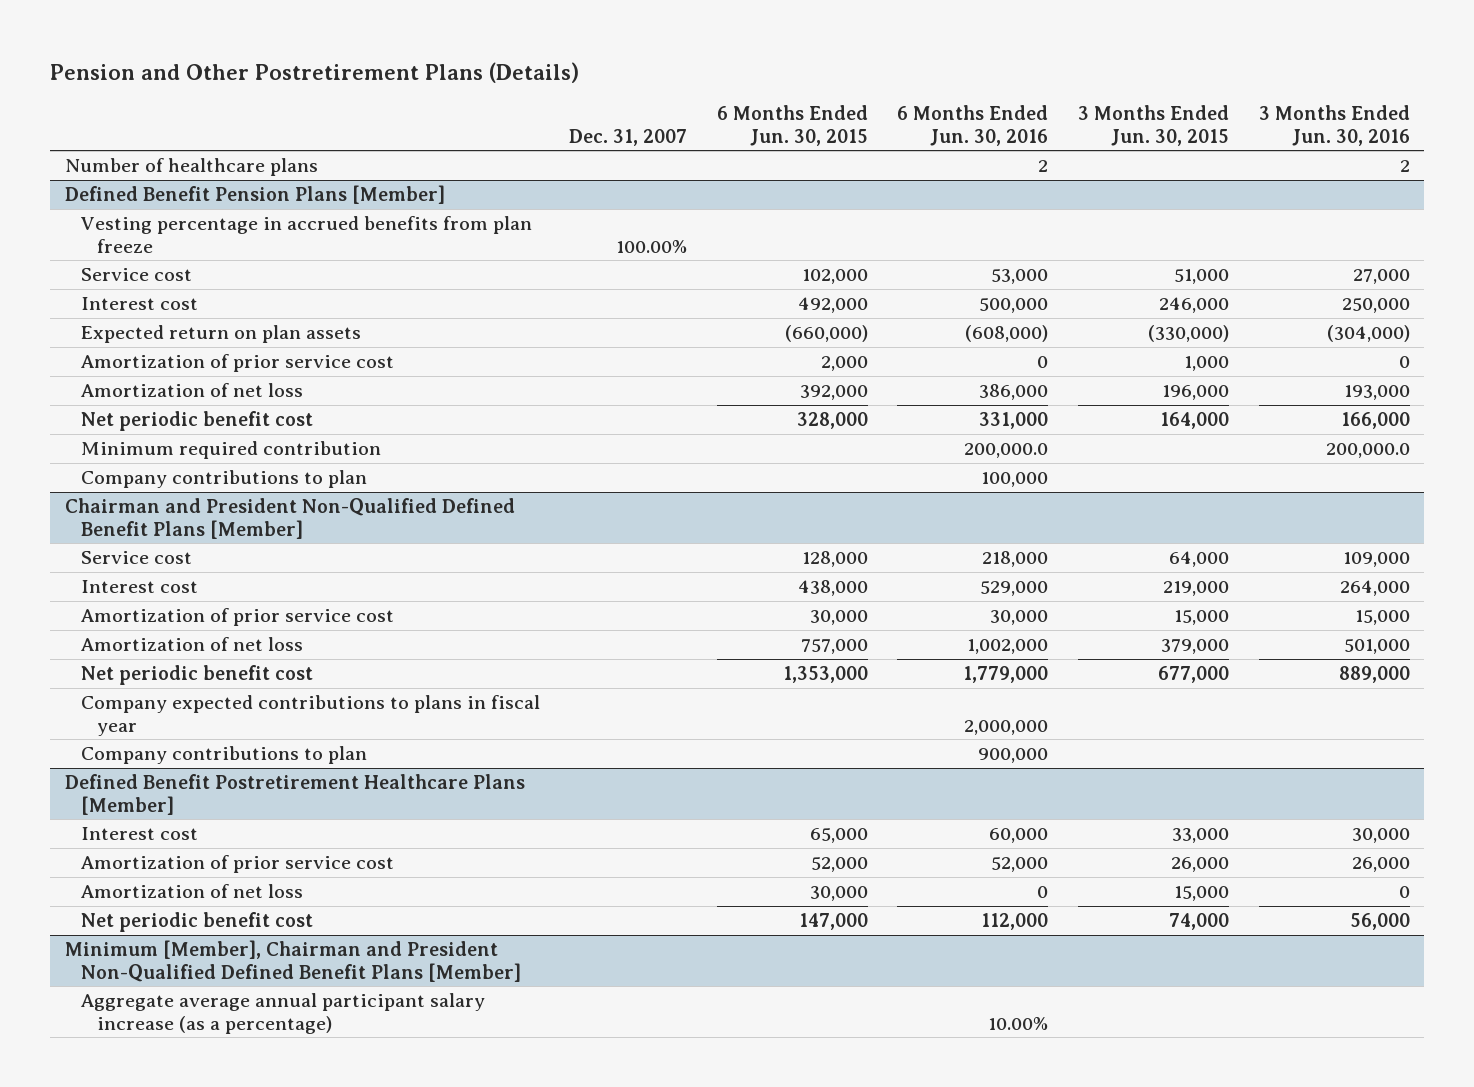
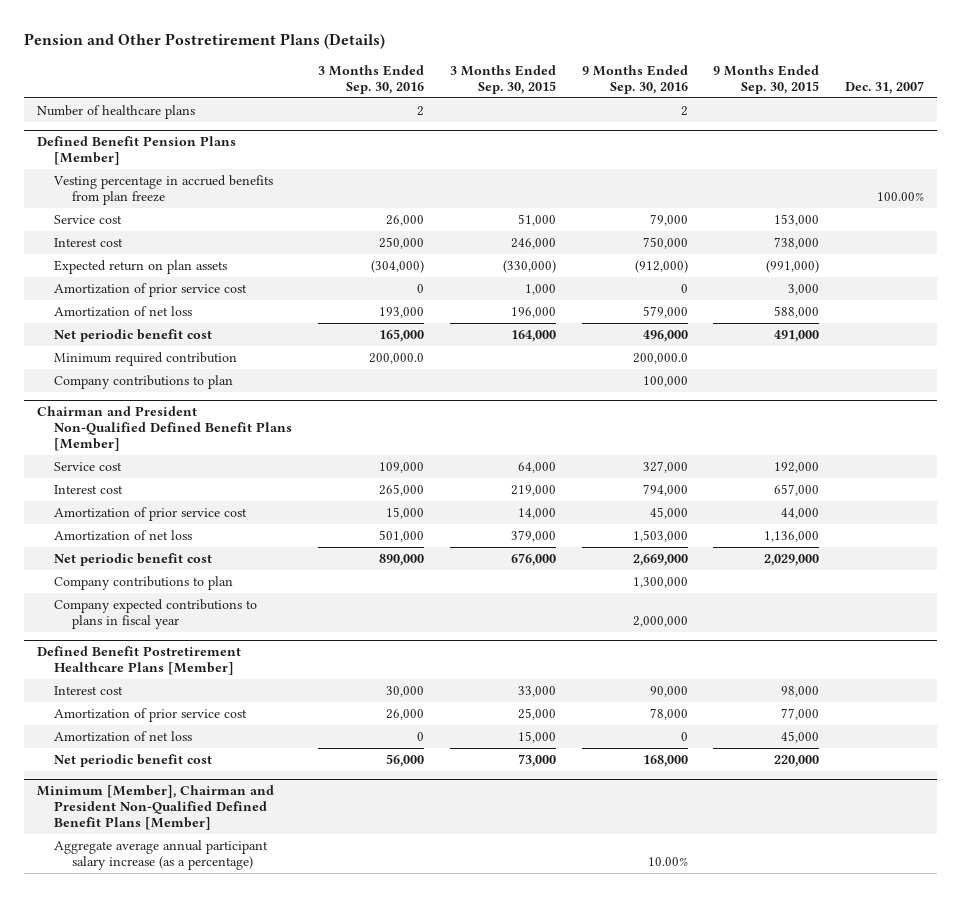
[716,105,868,146] 6 Months Ended Jun. 30, 2015 -> none
[897,105,1049,146] 6 Months Ended Jun. 30, 2016 -> none
[1078,105,1230,146] 3 Months Ended Jun. 30, 2015 -> none
[1258,105,1410,146] 3 Months Ended Jun. 30, 2016 -> none
none -> [318,64,425,94] 3 Months Ended Sep. 30, 2016
none -> [449,64,556,94] 3 Months Ended Sep. 30, 2015
none -> [581,64,688,94] 9 Months Ended Sep. 30, 2016
none -> [713,64,820,94] 9 Months Ended Sep. 30, 2015
[80,694,540,736] Company expected contributions to plans in fiscal year -> [54,598,258,629] Company expected contributions to plans in fiscal year

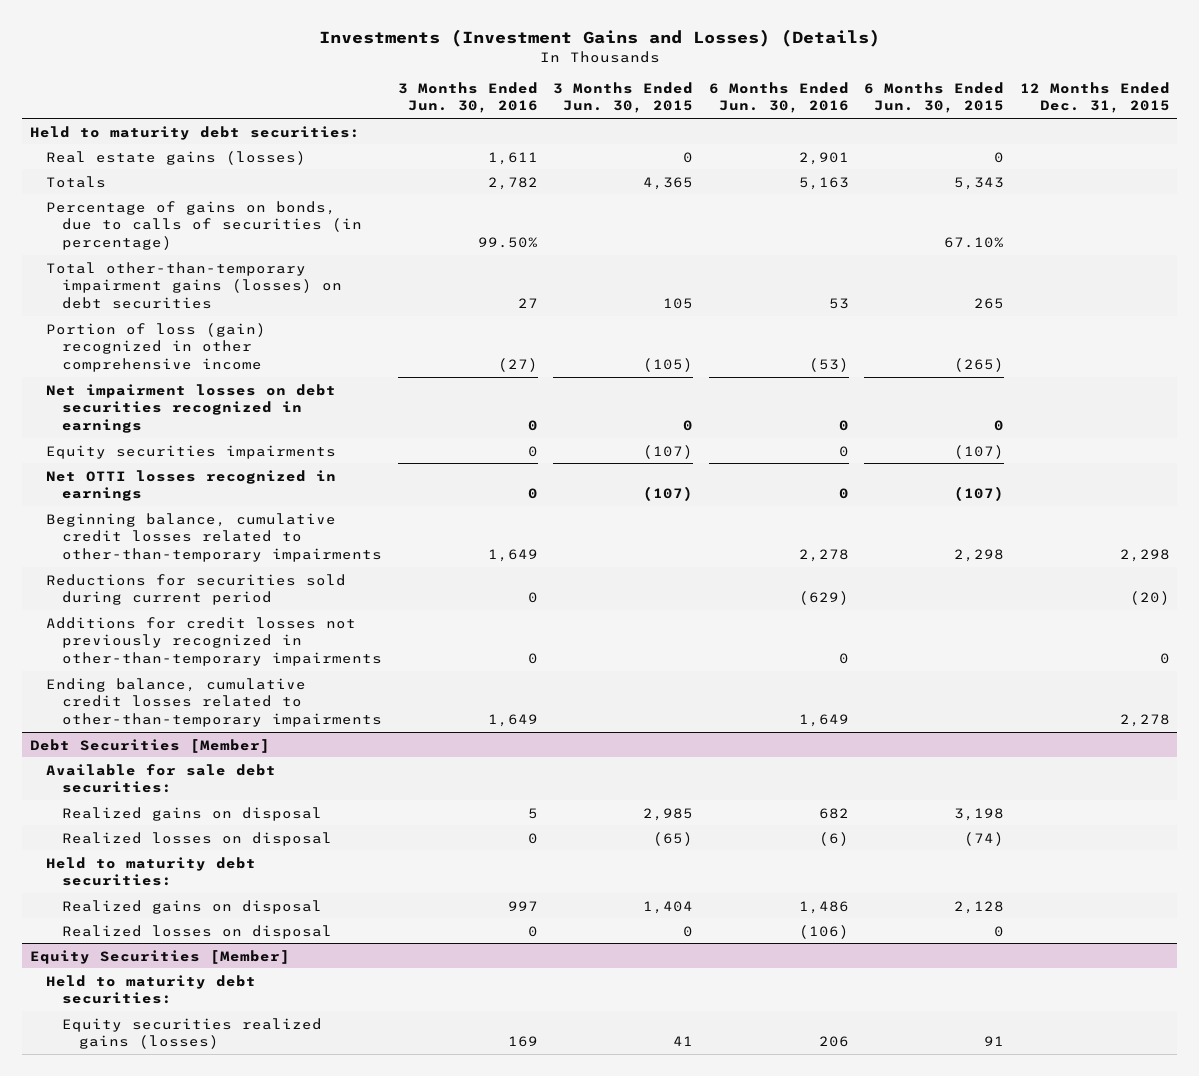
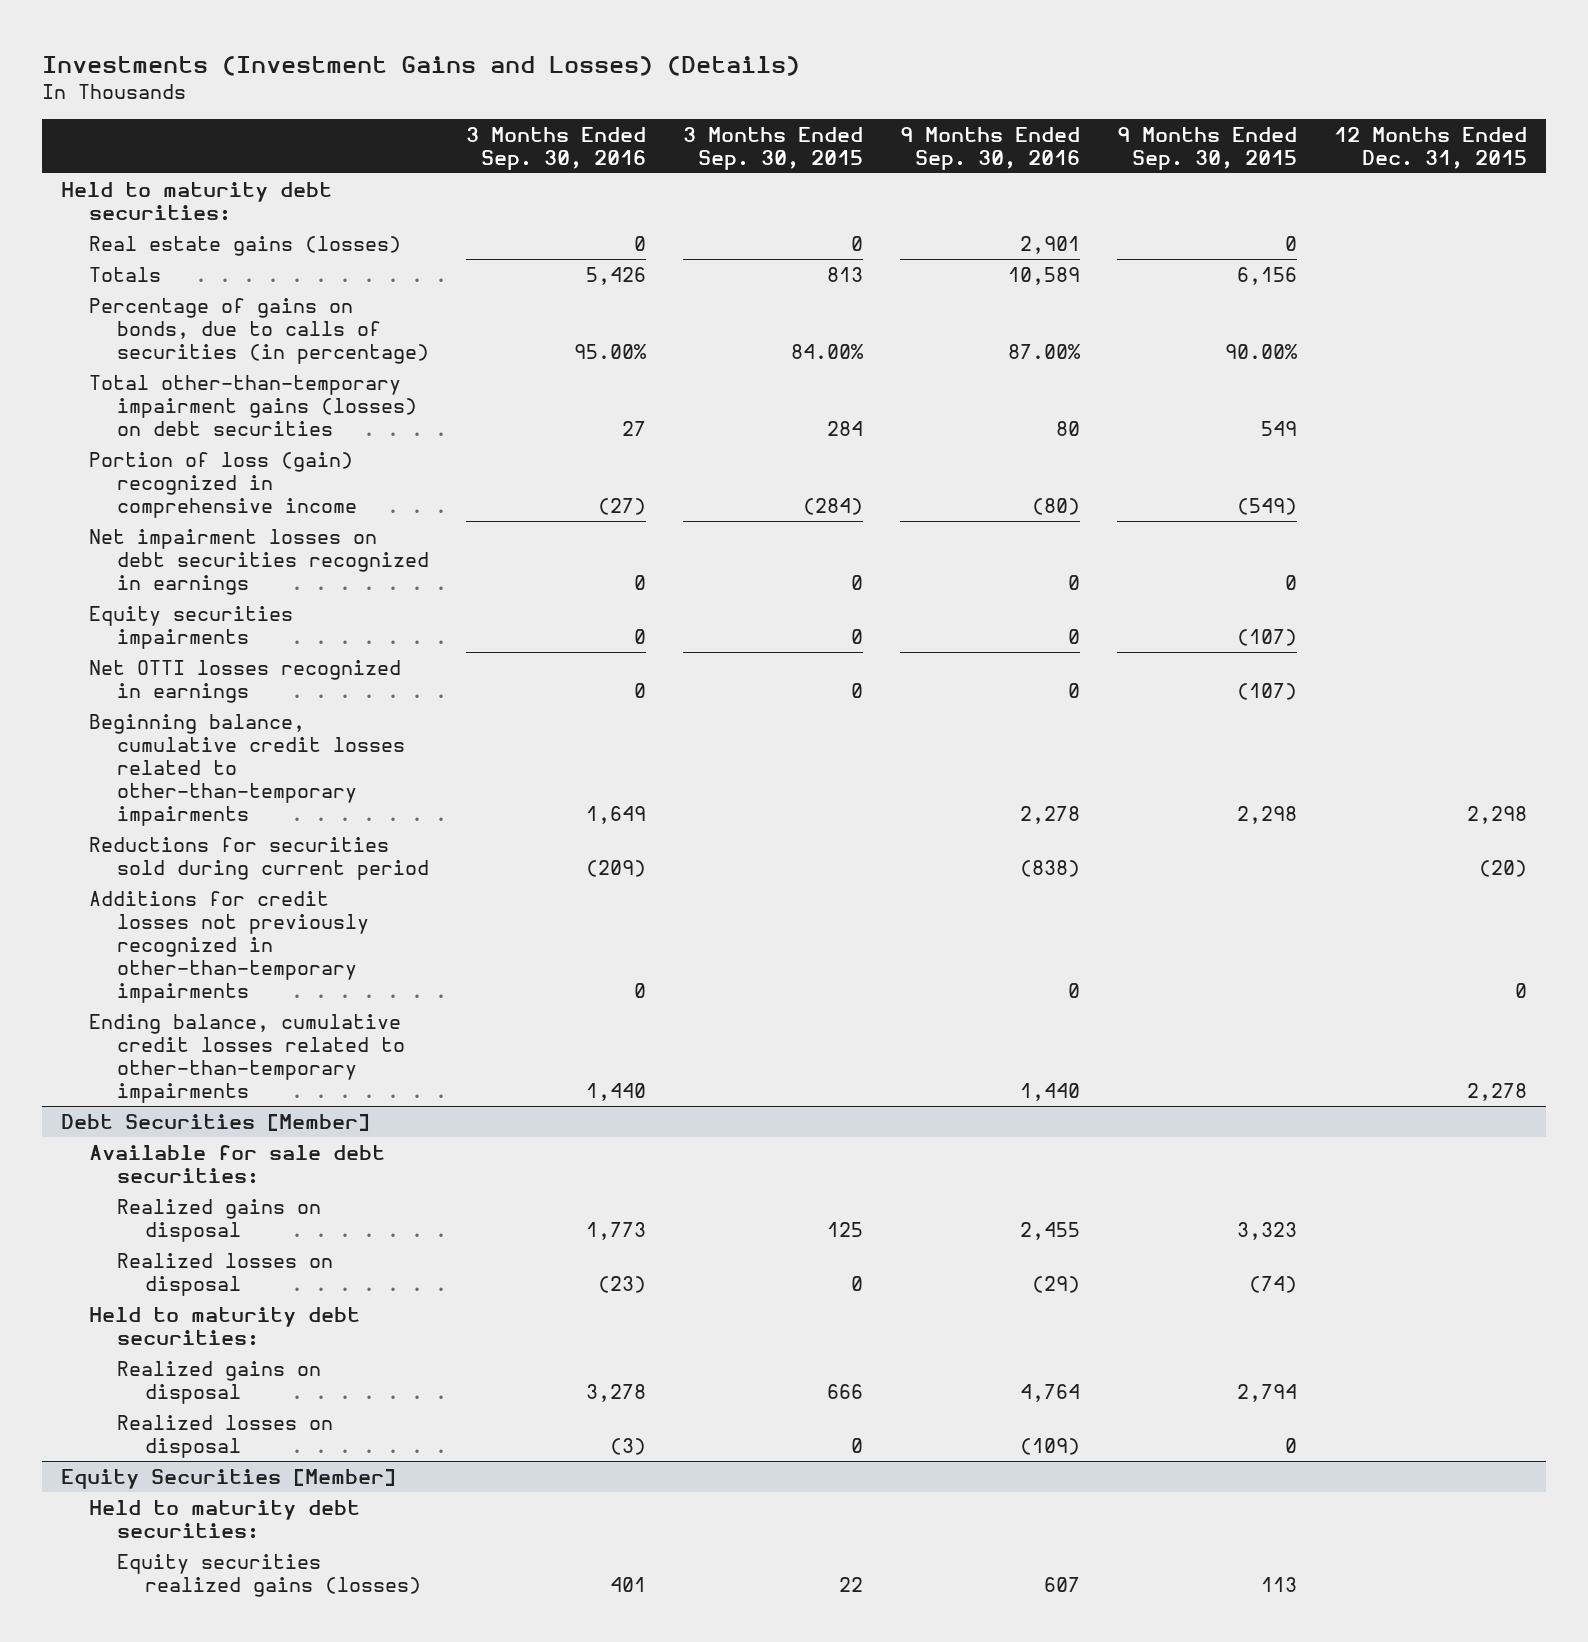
[397,81,538,114] 3 Months Ended Jun. 30, 2016 -> none
[553,81,694,114] 3 Months Ended Jun. 30, 2015 -> none
[708,81,849,114] 6 Months Ended Jun. 30, 2016 -> none
[864,81,1005,114] 6 Months Ended Jun. 30, 2015 -> none
none -> [465,126,646,170] 3 Months Ended Sep. 30, 2016
none -> [682,126,863,170] 3 Months Ended Sep. 30, 2015
none -> [900,126,1081,170] 9 Months Ended Sep. 30, 2016
none -> [1117,126,1298,170] 9 Months Ended Sep. 30, 2015
[46,322,267,372] Portion of loss (gain) recognized in other comprehensive income -> [88,451,357,519] Portion of loss (gain) recognized in comprehensive income

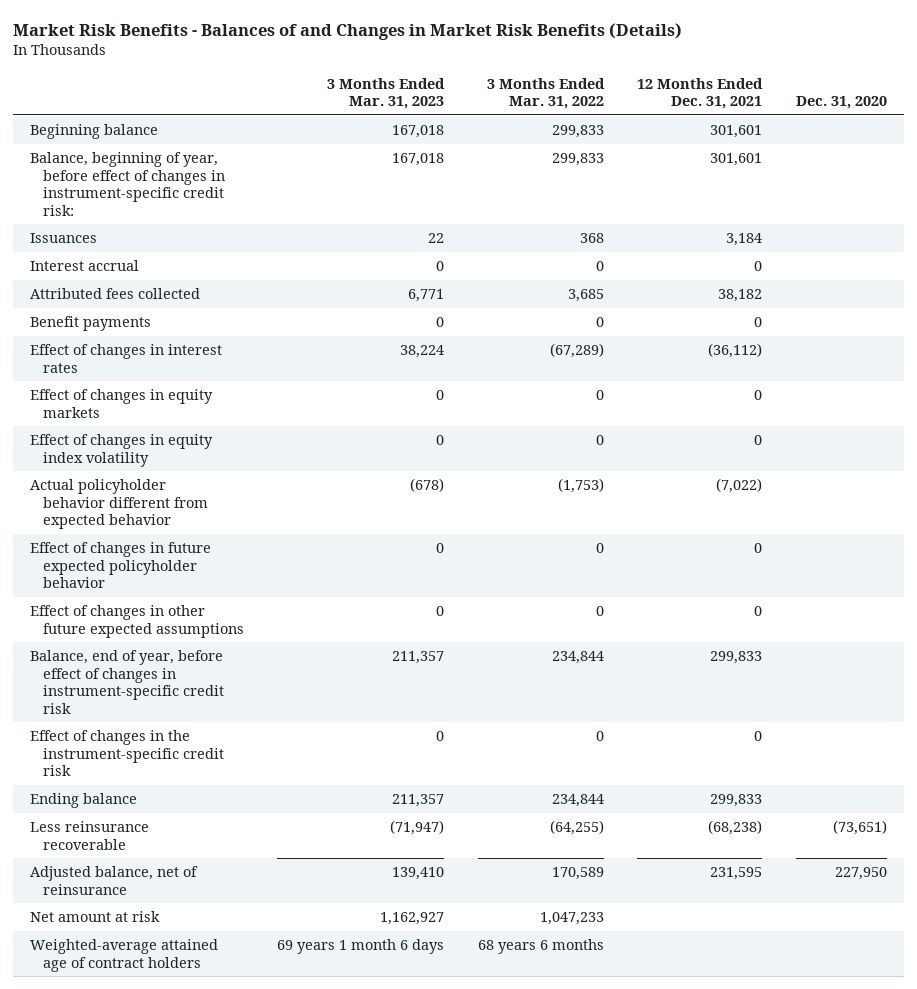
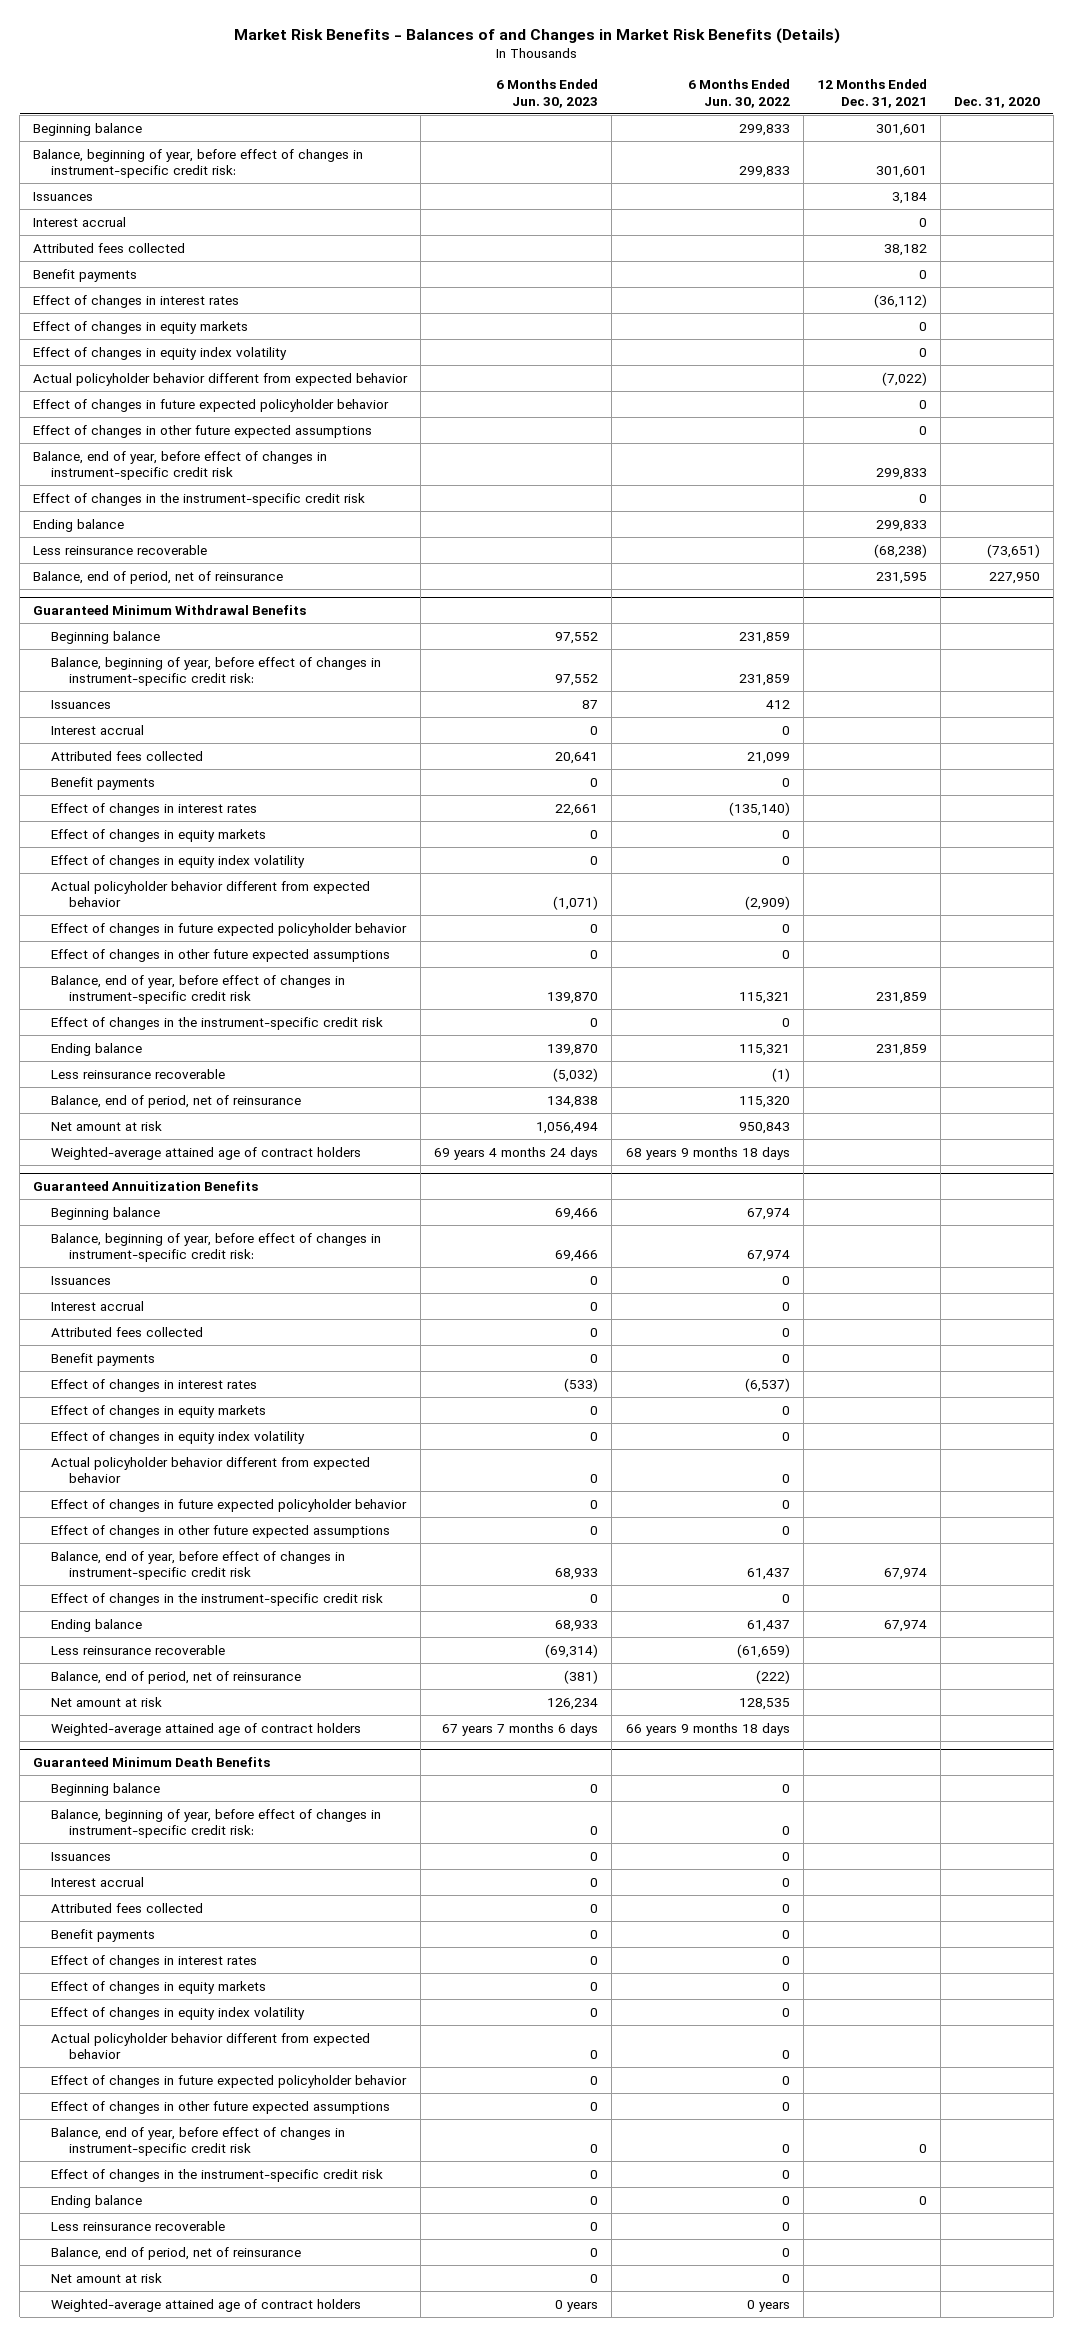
[327,77,446,110] 3 Months Ended Mar. 31, 2023 -> none
[486,77,605,110] 3 Months Ended Mar. 31, 2022 -> none
none -> [496,79,599,108] 6 Months Ended Jun. 30, 2023
none -> [687,79,790,108] 6 Months Ended Jun. 30, 2022
[29,911,160,923] Net amount at risk -> none
[29,939,218,972] Weighted-average attained age of contract holders -> none
[29,866,198,895] Adjusted balance, net of reinsurance -> [33,570,284,584] Balance, end of period, net of reinsurance
none -> [33,604,307,615] Guaranteed Minimum Withdrawal Benefits
none -> [51,630,161,644] Beginning balance
none -> [51,656,382,686] Balance, beginning of year, before effect of changes in instrument-specific credit risk:
none -> [51,699,112,709] Issuances
none -> [51,724,145,735] Interest accrual
none -> [51,750,204,761] Attributed fees collected
none -> [51,776,156,790] Benefit payments
none -> [51,802,258,816] Effect of changes in interest rates
none -> [51,828,267,842] Effect of changes in equity markets
none -> [51,854,306,868] Effect of changes in equity index volatility
none -> [51,880,371,907] Actual policyholder behavior different from expected behavior
none -> [51,922,408,936] Effect of changes in future expected policyholder behavior
none -> [51,948,391,962] Effect of changes in other future expected assumptions
none -> [51,974,346,1004] Balance, end of year, before effect of changes in instrument-specific credit risk
none -> [51,1016,384,1030] Effect of changes in the instrument-specific credit risk
none -> [51,1042,143,1056] Ending balance
none -> [51,1068,226,1079] Less reinsurance recoverable
none -> [51,1094,302,1108] Balance, end of period, net of reinsurance
none -> [51,1120,163,1131] Net amount at risk
none -> [51,1146,362,1160] Weighted-average attained age of contract holders
none -> [33,1180,259,1191] Guaranteed Annuitization Benefits
none -> [51,1206,161,1220] Beginning balance
none -> [51,1232,382,1262] Balance, beginning of year, before effect of changes in instrument-specific credit risk:
none -> [51,1275,112,1285] Issuances
none -> [51,1300,145,1311] Interest accrual
none -> [51,1326,204,1337] Attributed fees collected
none -> [51,1352,156,1366] Benefit payments
none -> [51,1378,258,1392] Effect of changes in interest rates
none -> [51,1404,267,1418] Effect of changes in equity markets
none -> [51,1430,306,1444] Effect of changes in equity index volatility
none -> [51,1456,371,1483] Actual policyholder behavior different from expected behavior
none -> [51,1498,408,1512] Effect of changes in future expected policyholder behavior
none -> [51,1524,391,1538] Effect of changes in other future expected assumptions
none -> [51,1550,346,1580] Balance, end of year, before effect of changes in instrument-specific credit risk
none -> [51,1592,384,1606] Effect of changes in the instrument-specific credit risk
none -> [51,1618,143,1632] Ending balance
none -> [51,1644,226,1655] Less reinsurance recoverable
none -> [51,1670,302,1684] Balance, end of period, net of reinsurance
none -> [51,1696,163,1707] Net amount at risk
none -> [51,1722,362,1736] Weighted-average attained age of contract holders
none -> [33,1756,271,1767] Guaranteed Minimum Death Benefits
none -> [51,1782,161,1796] Beginning balance
none -> [51,1808,382,1838] Balance, beginning of year, before effect of changes in instrument-specific credit risk:
none -> [51,1851,112,1861] Issuances
none -> [51,1876,145,1887] Interest accrual
none -> [51,1902,204,1913] Attributed fees collected
none -> [51,1928,156,1942] Benefit payments
none -> [51,1954,258,1968] Effect of changes in interest rates
none -> [51,1980,267,1994] Effect of changes in equity markets
none -> [51,2006,306,2020] Effect of changes in equity index volatility
none -> [51,2032,371,2059] Actual policyholder behavior different from expected behavior
none -> [51,2074,408,2088] Effect of changes in future expected policyholder behavior
none -> [51,2100,391,2114] Effect of changes in other future expected assumptions
none -> [51,2126,346,2156] Balance, end of year, before effect of changes in instrument-specific credit risk
none -> [51,2168,384,2182] Effect of changes in the instrument-specific credit risk
none -> [51,2194,143,2208] Ending balance
none -> [51,2220,226,2231] Less reinsurance recoverable
none -> [51,2246,302,2260] Balance, end of period, net of reinsurance
none -> [51,2272,163,2283] Net amount at risk
none -> [51,2298,362,2312] Weighted-average attained age of contract holders

